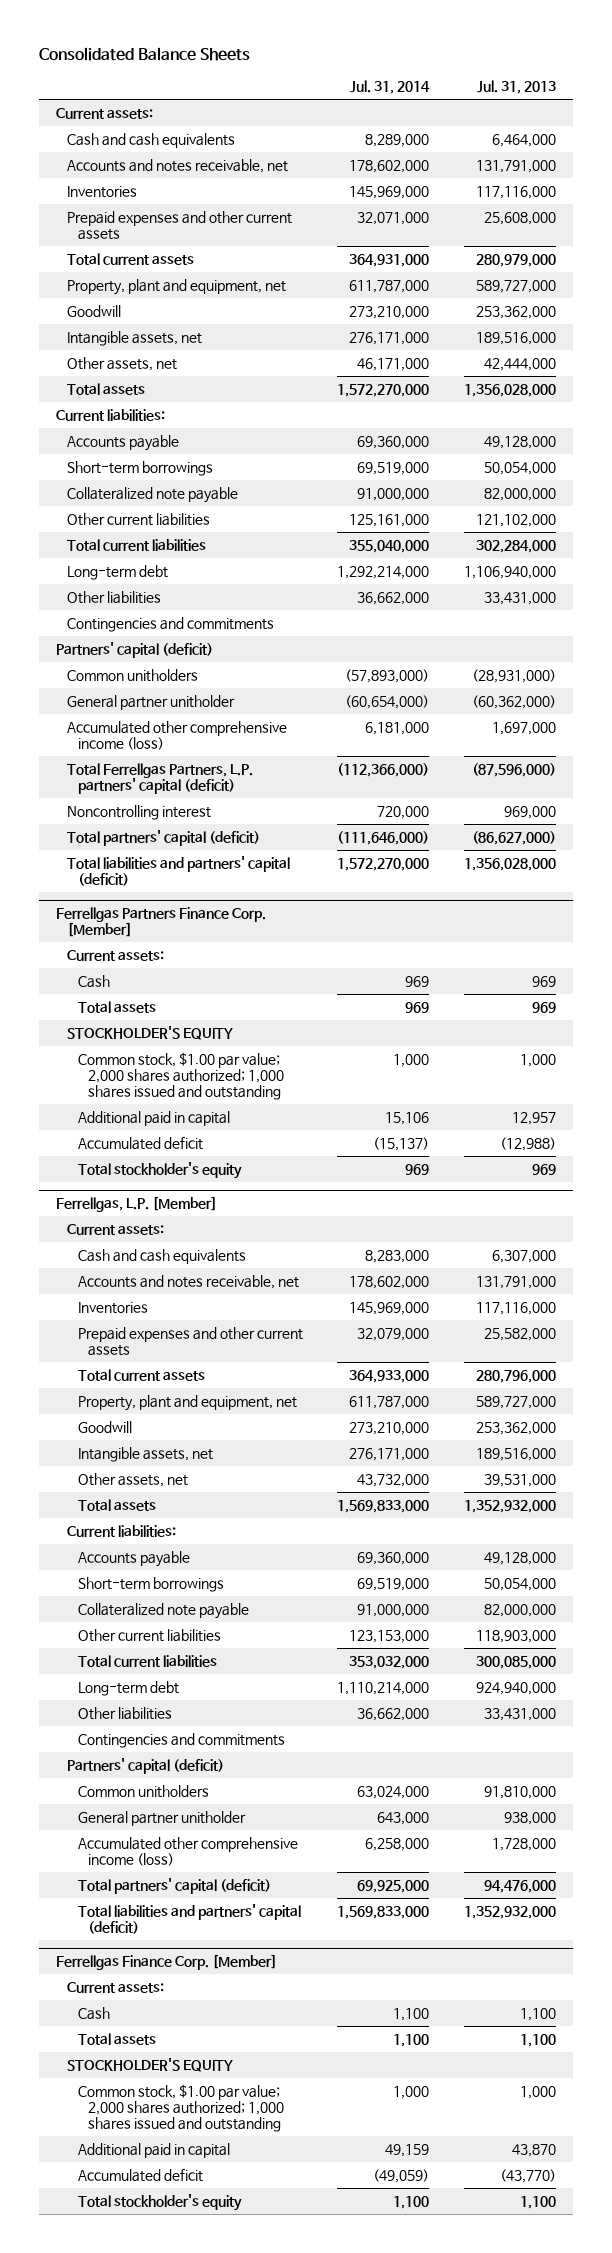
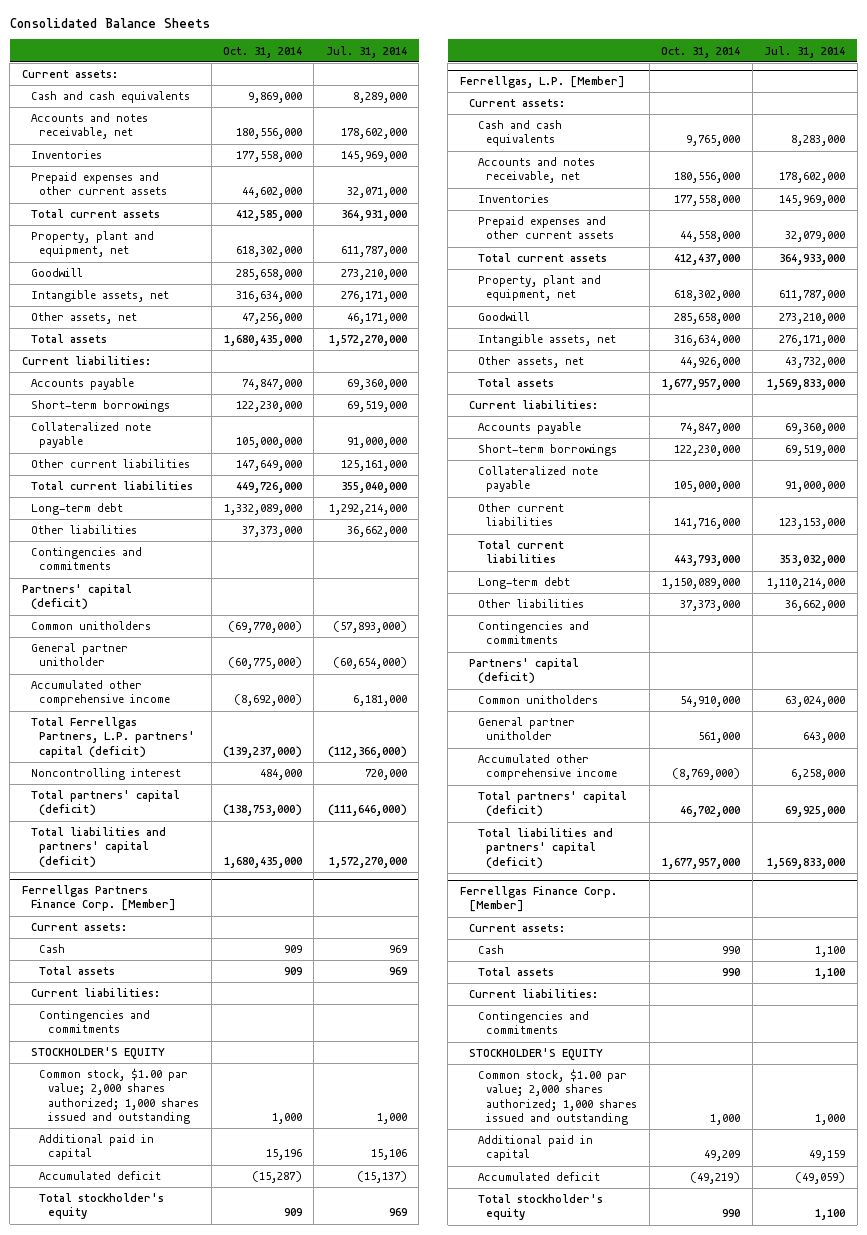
[477,80,557,95] Jul. 31, 2013 -> none
none -> [223,46,303,58] Oct. 31, 2014
[66,720,287,750] Accumulated other comprehensive income (loss) -> [30,680,171,707] Accumulated other comprehensive income
none -> [30,988,160,998] Current liabilities:
none -> [39,1010,151,1034] Contingencies and commitments
[77,1836,298,1866] Accumulated other comprehensive income (loss) -> [477,754,618,781] Accumulated other comprehensive income
none -> [468,989,598,999] Current liabilities:
none -> [477,1011,589,1035] Contingencies and commitments

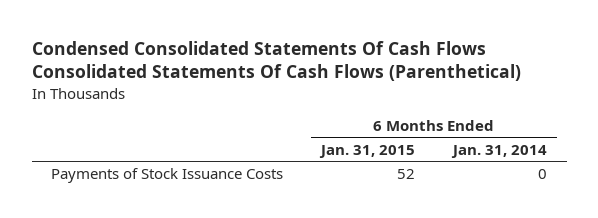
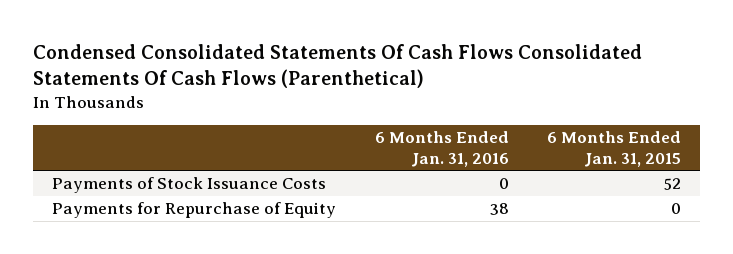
[451,144,548,158] Jan. 31, 2014 -> none
none -> [374,131,509,167] 6 Months Ended Jan. 31, 2016
none -> [52,202,337,219] Payments for Repurchase of Equity

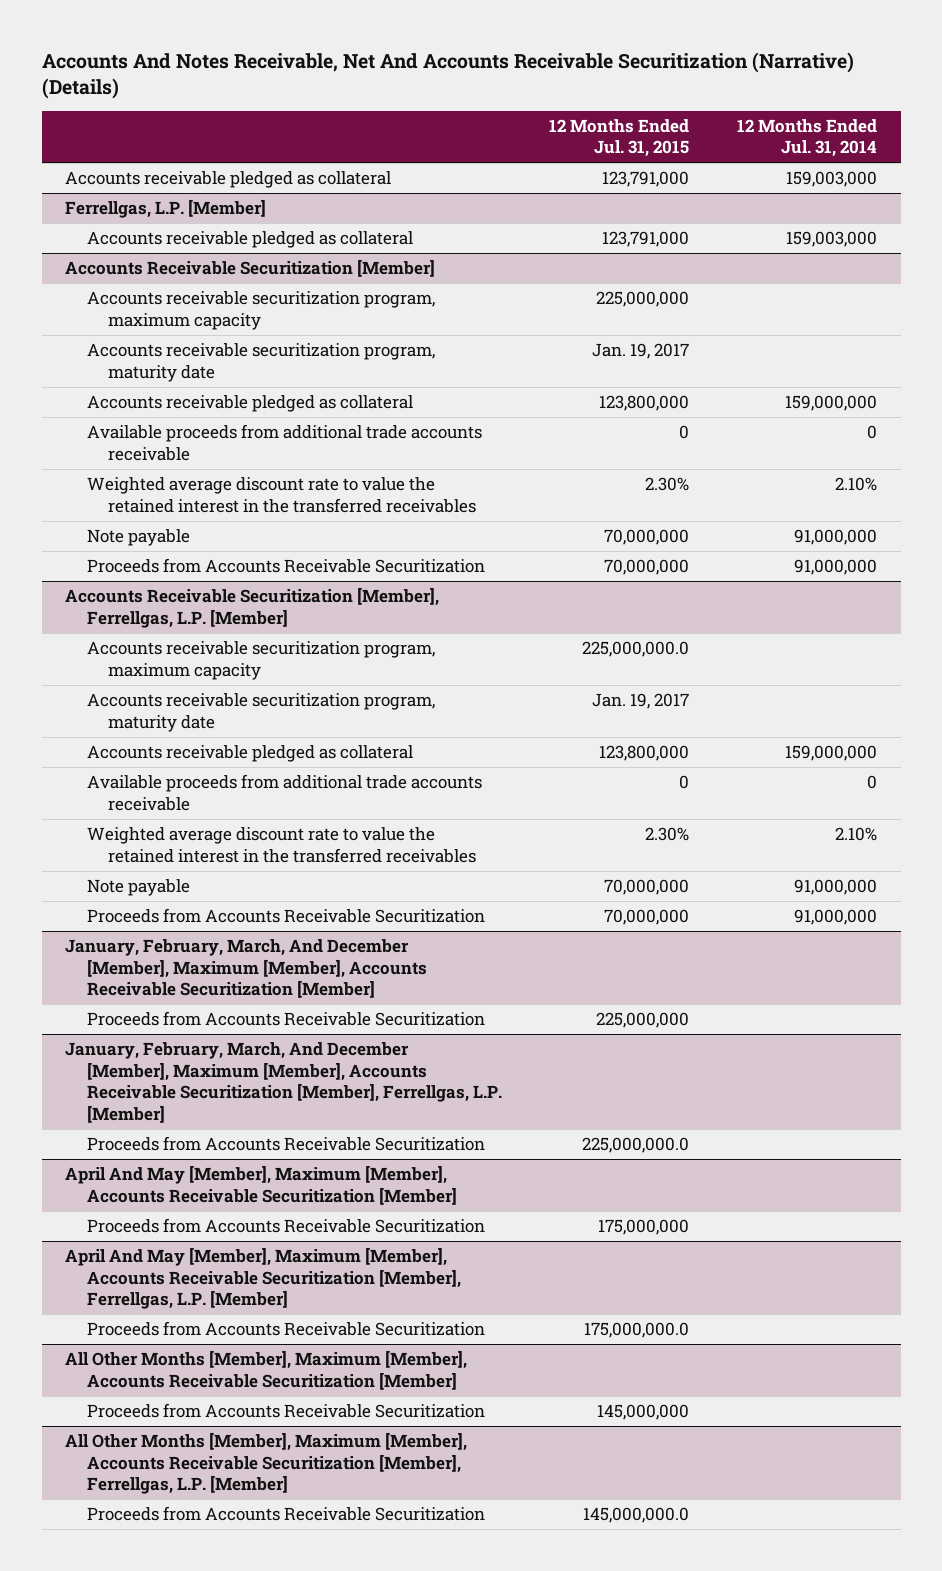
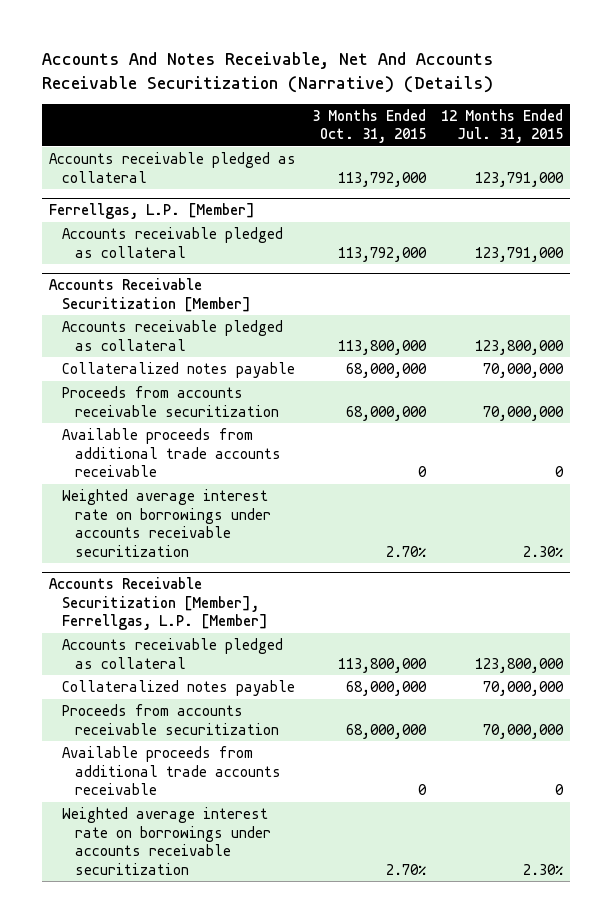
[736,118,877,158] 12 Months Ended Jul. 31, 2014 -> none
none -> [311,108,426,144] 3 Months Ended Oct. 31, 2015
[86,291,435,330] Accounts receivable securitization program, maximum capacity -> none
[86,343,435,382] Accounts receivable securitization program, maturity date -> none
none -> [61,362,295,379] Collateralized notes payable
none -> [61,386,279,417] Proceeds from accounts receivable securitization
[86,529,190,547] Note payable -> none
[86,558,485,574] Proceeds from Accounts Receivable Securitization -> none
[86,477,476,513] Weighted average discount rate to value the retained interest in the transferred receivables -> [61,489,271,557] Weighted average interest rate on borrowings under accounts receivable securitization
[86,641,435,680] Accounts receivable securitization program, maximum capacity -> none
[86,693,435,732] Accounts receivable securitization program, maturity date -> none
none -> [61,680,295,697] Collateralized notes payable
none -> [61,704,279,735] Proceeds from accounts receivable securitization
[86,879,190,897] Note payable -> none
[86,908,485,924] Proceeds from Accounts Receivable Securitization -> none
[65,939,427,999] January, February, March, And December [Member], Maximum [Member], Accounts Receivable Securitization [Member] -> none
[86,1011,485,1027] Proceeds from Accounts Receivable Securitization -> none
[65,1042,502,1124] January, February, March, And December [Member], Maximum [Member], Accounts Receivable Securitization [Member], Ferrellgas, L.P. [Member] -> none
[86,1136,485,1152] Proceeds from Accounts Receivable Securitization -> none
[65,1165,457,1205] April And May [Member], Maximum [Member], Accounts Receivable Securitization [Member] -> none
[86,1218,485,1234] Proceeds from Accounts Receivable Securitization -> none
[65,1247,461,1310] April And May [Member], Maximum [Member], Accounts Receivable Securitization [Member], Ferrellgas, L.P. [Member] -> none
[86,1321,485,1337] Proceeds from Accounts Receivable Securitization -> none
[65,1350,468,1390] All Other Months [Member], Maximum [Member], Accounts Receivable Securitization [Member] -> none
[86,1403,485,1419] Proceeds from Accounts Receivable Securitization -> none
[65,1432,468,1495] All Other Months [Member], Maximum [Member], Accounts Receivable Securitization [Member], Ferrellgas, L.P. [Member] -> none
[86,1506,485,1522] Proceeds from Accounts Receivable Securitization -> none
[86,827,476,863] Weighted average discount rate to value the retained interest in the transferred receivables -> [61,807,271,875] Weighted average interest rate on borrowings under accounts receivable securitization

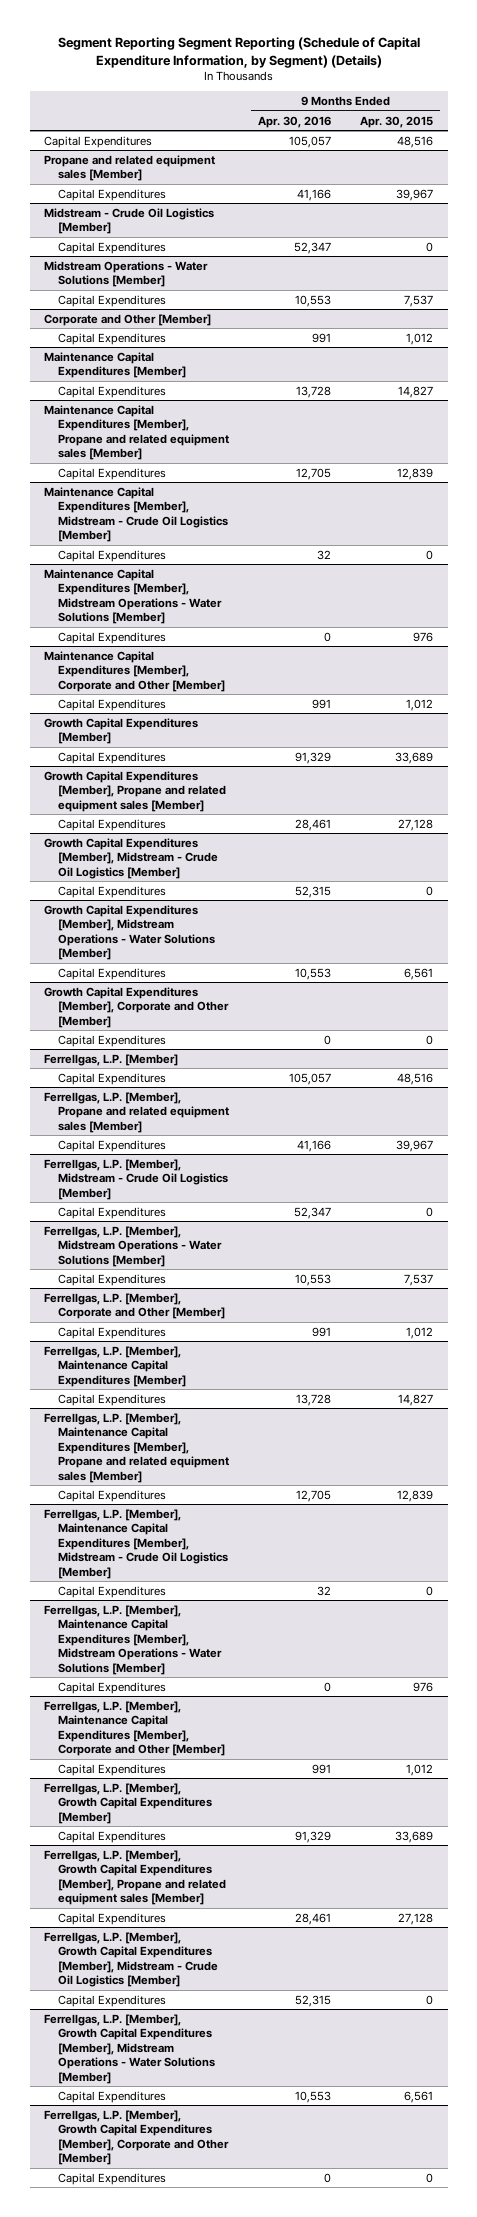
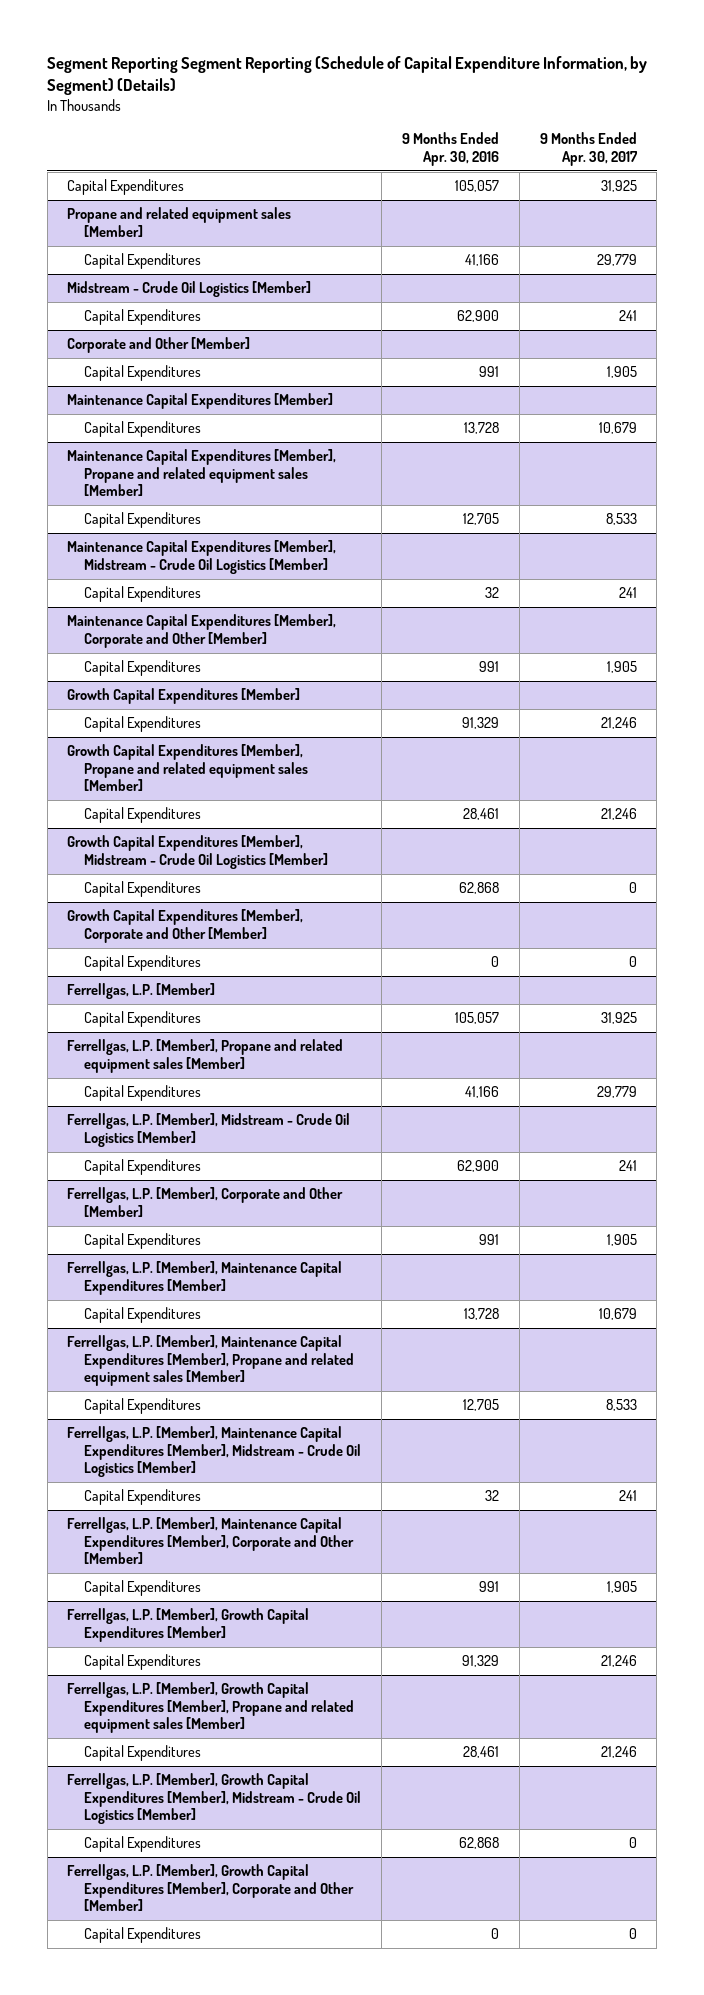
[360,115,434,128] Apr. 30, 2015 -> none
none -> [539,132,638,166] 9 Months Ended Apr. 30, 2017
[44,260,209,288] Midstream Operations - Water Solutions [Member] -> none
[58,294,167,307] Capital Expenditures -> none
[294,241,332,254] 52,347 -> [456,310,499,323] 62,900
[44,568,223,625] Maintenance Capital Expenditures [Member], Midstream Operations - Water Solutions [Member] -> none
[58,631,167,644] Capital Expenditures -> none
[44,904,216,961] Growth Capital Expenditures [Member], Midstream Operations - Water Solutions [Member] -> none
[58,967,167,980] Capital Expenditures -> none
[295,885,332,898] 52,315 -> [458,882,499,895] 62,868
[44,1225,223,1267] Ferrellgas, L.P. [Member], Midstream Operations - Water Solutions [Member] -> none
[58,1273,167,1286] Capital Expenditures -> none
[294,1206,332,1219] 52,347 -> [456,1160,499,1173] 62,900
[44,1604,223,1675] Ferrellgas, L.P. [Member], Maintenance Capital Expenditures [Member], Midstream Operations - Water Solutions [Member] -> none
[58,1681,167,1694] Capital Expenditures -> none
[44,2013,216,2084] Ferrellgas, L.P. [Member], Growth Capital Expenditures [Member], Midstream Operations - Water Solutions [Member] -> none
[58,2090,167,2103] Capital Expenditures -> none
[295,1994,332,2007] 52,315 -> [458,1837,499,1850] 62,868

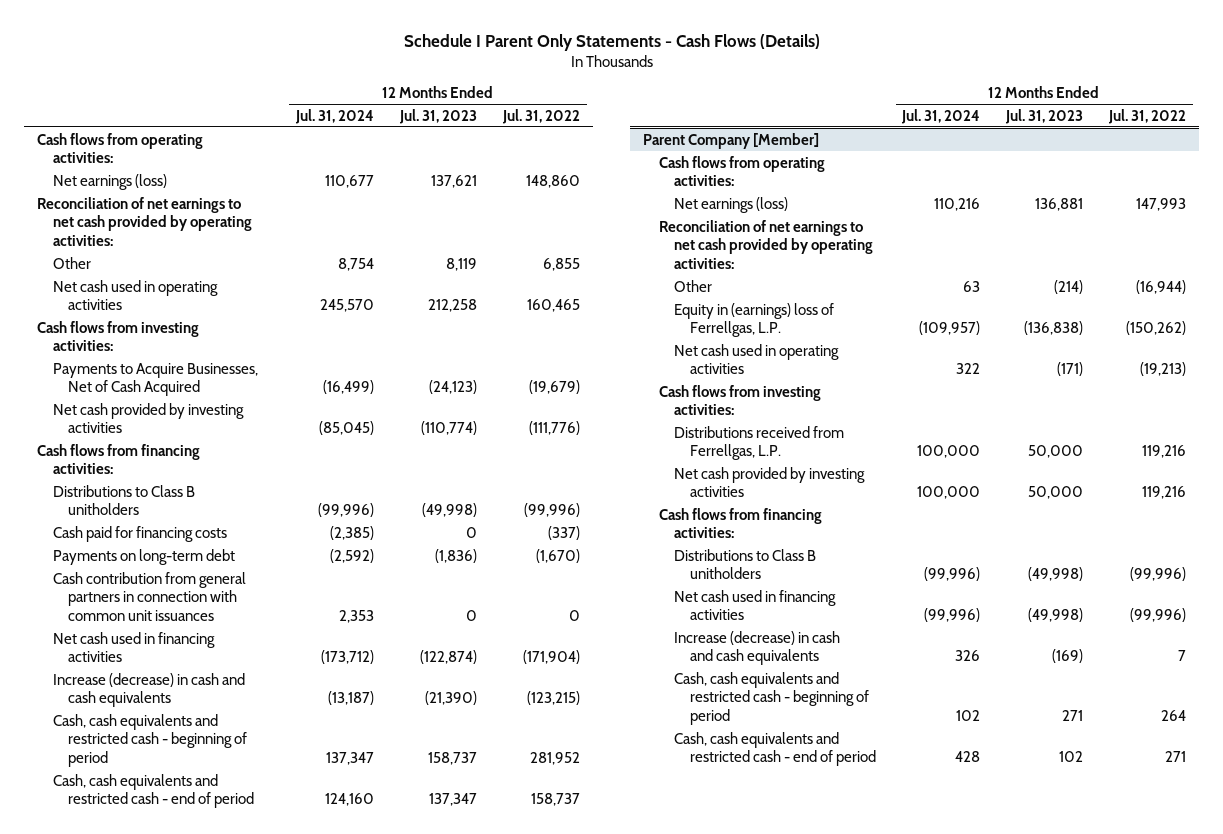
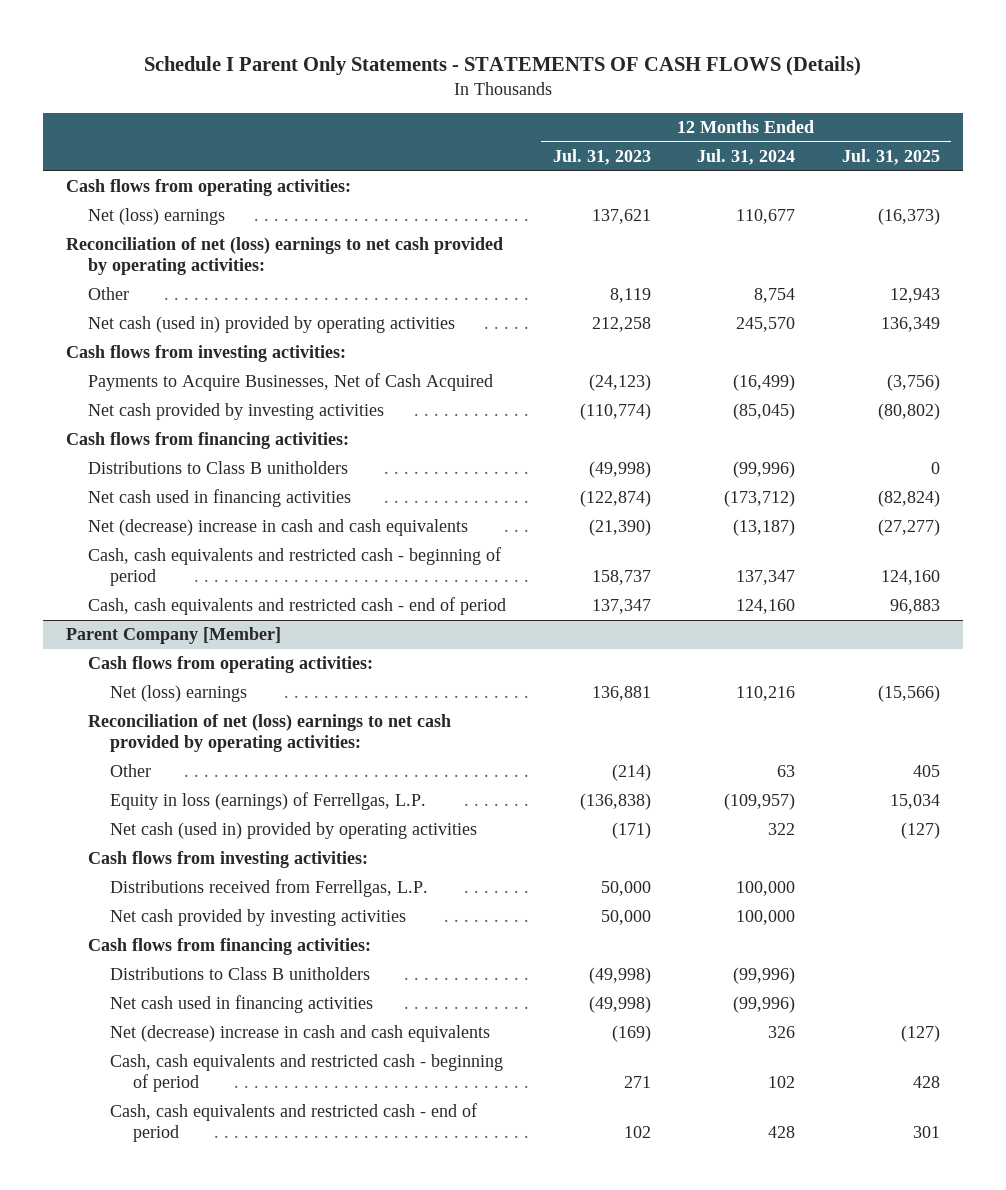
[403,33,820,51] Schedule I Parent Only Statements - Cash Flows (Details) -> [143,55,861,76] Schedule I Parent Only Statements - STATEMENTS OF CASH FLOWS (Details)
[502,108,581,124] Jul. 31, 2022 -> none
none -> [841,149,940,166] Jul. 31, 2025
[52,173,167,190] Net earnings (loss) -> [88,208,226,226] Net (loss) earnings
[37,196,252,246] Reconciliation of net earnings to net cash provided by operating activities: -> [65,237,503,276] Reconciliation of net (loss) earnings to net cash provided by operating activities:
[52,279,218,311] Net cash used in operating activities -> [88,316,456,334] Net cash (used in) provided by operating activities
[52,525,227,542] Cash paid for financing costs -> none
[52,548,235,565] Payments on long-term debt -> none
[52,571,246,621] Cash contribution from general partners in connection with common unit issuances -> none
[52,672,245,708] Increase (decrease) in cash and cash equivalents -> [88,519,469,537] Net (decrease) increase in cash and cash equivalents
[674,196,789,213] Net earnings (loss) -> [110,685,248,703] Net (loss) earnings
[658,219,874,269] Reconciliation of net earnings to net cash provided by operating activities: -> [88,714,452,753] Reconciliation of net (loss) earnings to net cash provided by operating activities:
[674,302,835,338] Equity in (earnings) loss of Ferrellgas, L.P. -> [110,792,427,811] Equity in loss (earnings) of Ferrellgas, L.P.
[674,343,840,375] Net cash used in operating activities -> [110,822,478,840] Net cash (used in) provided by operating activities
[674,630,841,666] Increase (decrease) in cash and cash equivalents -> [110,1025,491,1043] Net (decrease) increase in cash and cash equivalents

